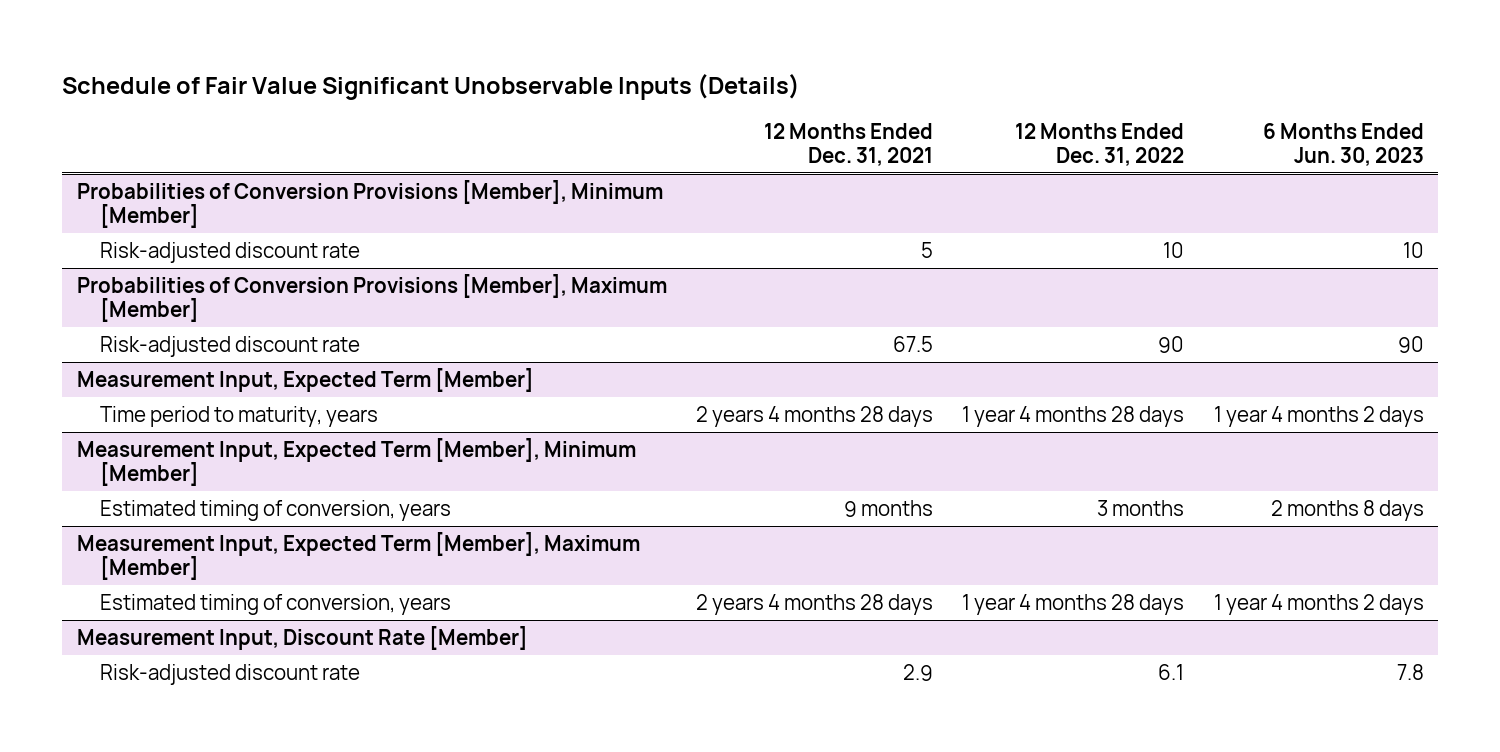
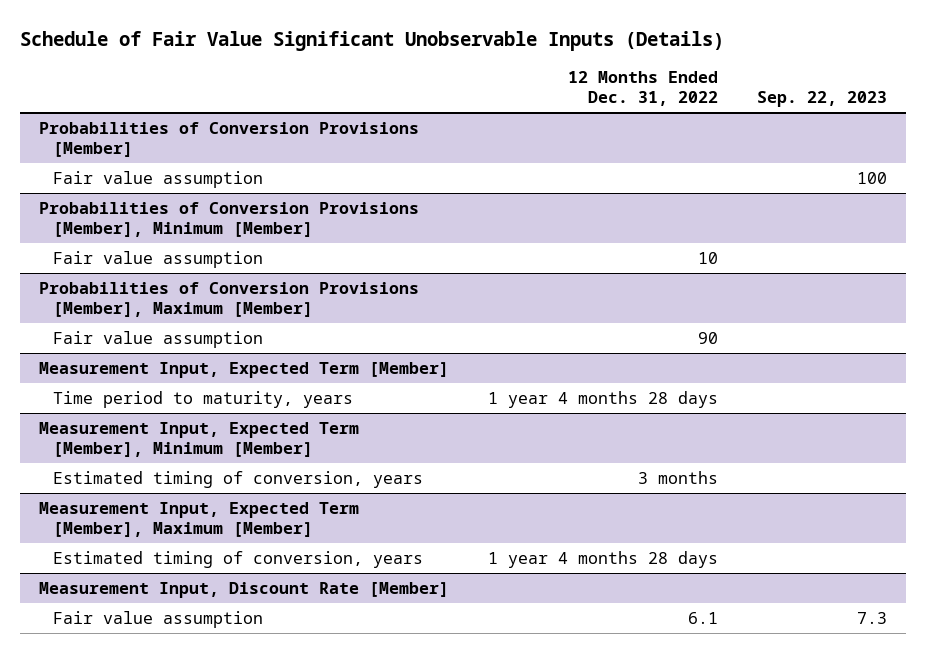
[763,122,933,166] 12 Months Ended Dec. 31, 2021 -> none
[1262,122,1424,166] 6 Months Ended Jun. 30, 2023 -> none
none -> [756,91,887,108] Sep. 22, 2023
none -> [39,121,420,158] Probabilities of Conversion Provisions [Member]
none -> [52,170,263,188] Fair value assumption
[99,241,360,263] Risk-adjusted discount rate -> [52,250,263,268] Fair value assumption
[99,335,360,357] Risk-adjusted discount rate -> [52,330,263,348] Fair value assumption
[99,663,360,685] Risk-adjusted discount rate -> [52,610,263,628] Fair value assumption

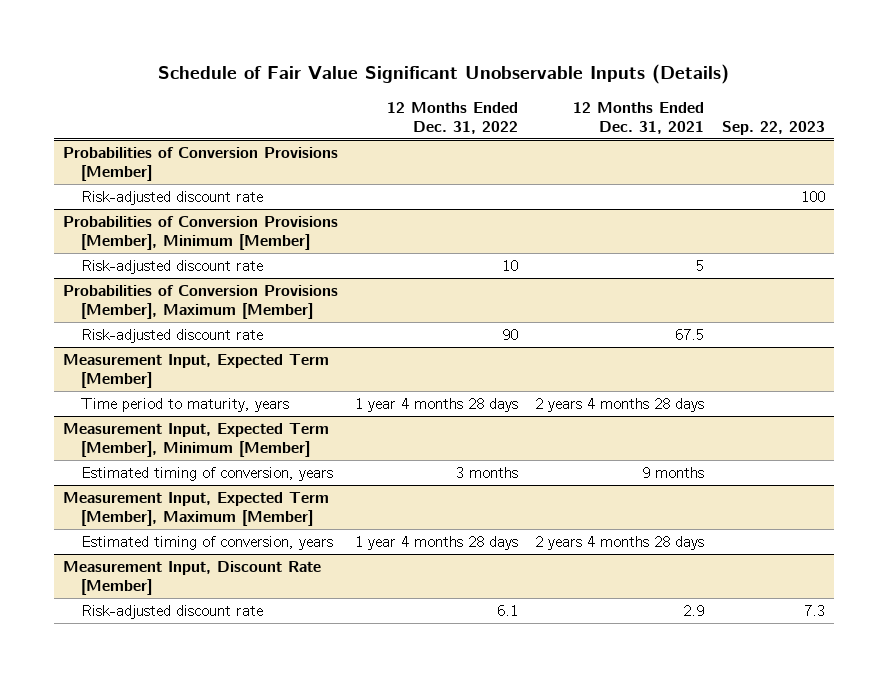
none -> [573,101,705,134] 12 Months Ended Dec. 31, 2021
[52,170,263,188] Fair value assumption -> [80,191,263,206] Risk-adjusted discount rate
[52,250,263,268] Fair value assumption -> [80,260,263,275] Risk-adjusted discount rate
[52,330,263,348] Fair value assumption -> [80,329,263,344] Risk-adjusted discount rate
[52,610,263,628] Fair value assumption -> [80,605,263,620] Risk-adjusted discount rate

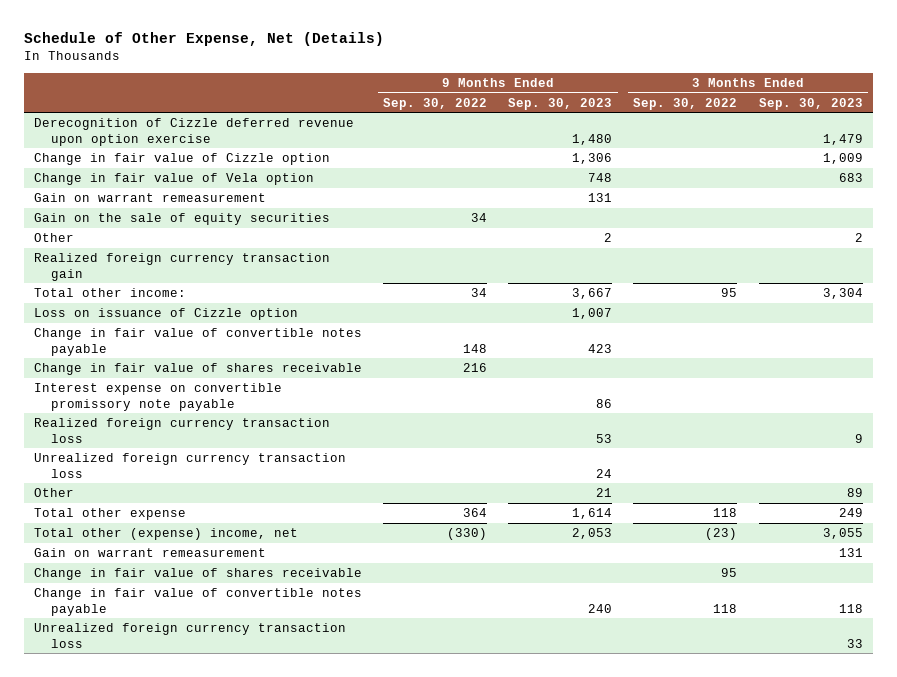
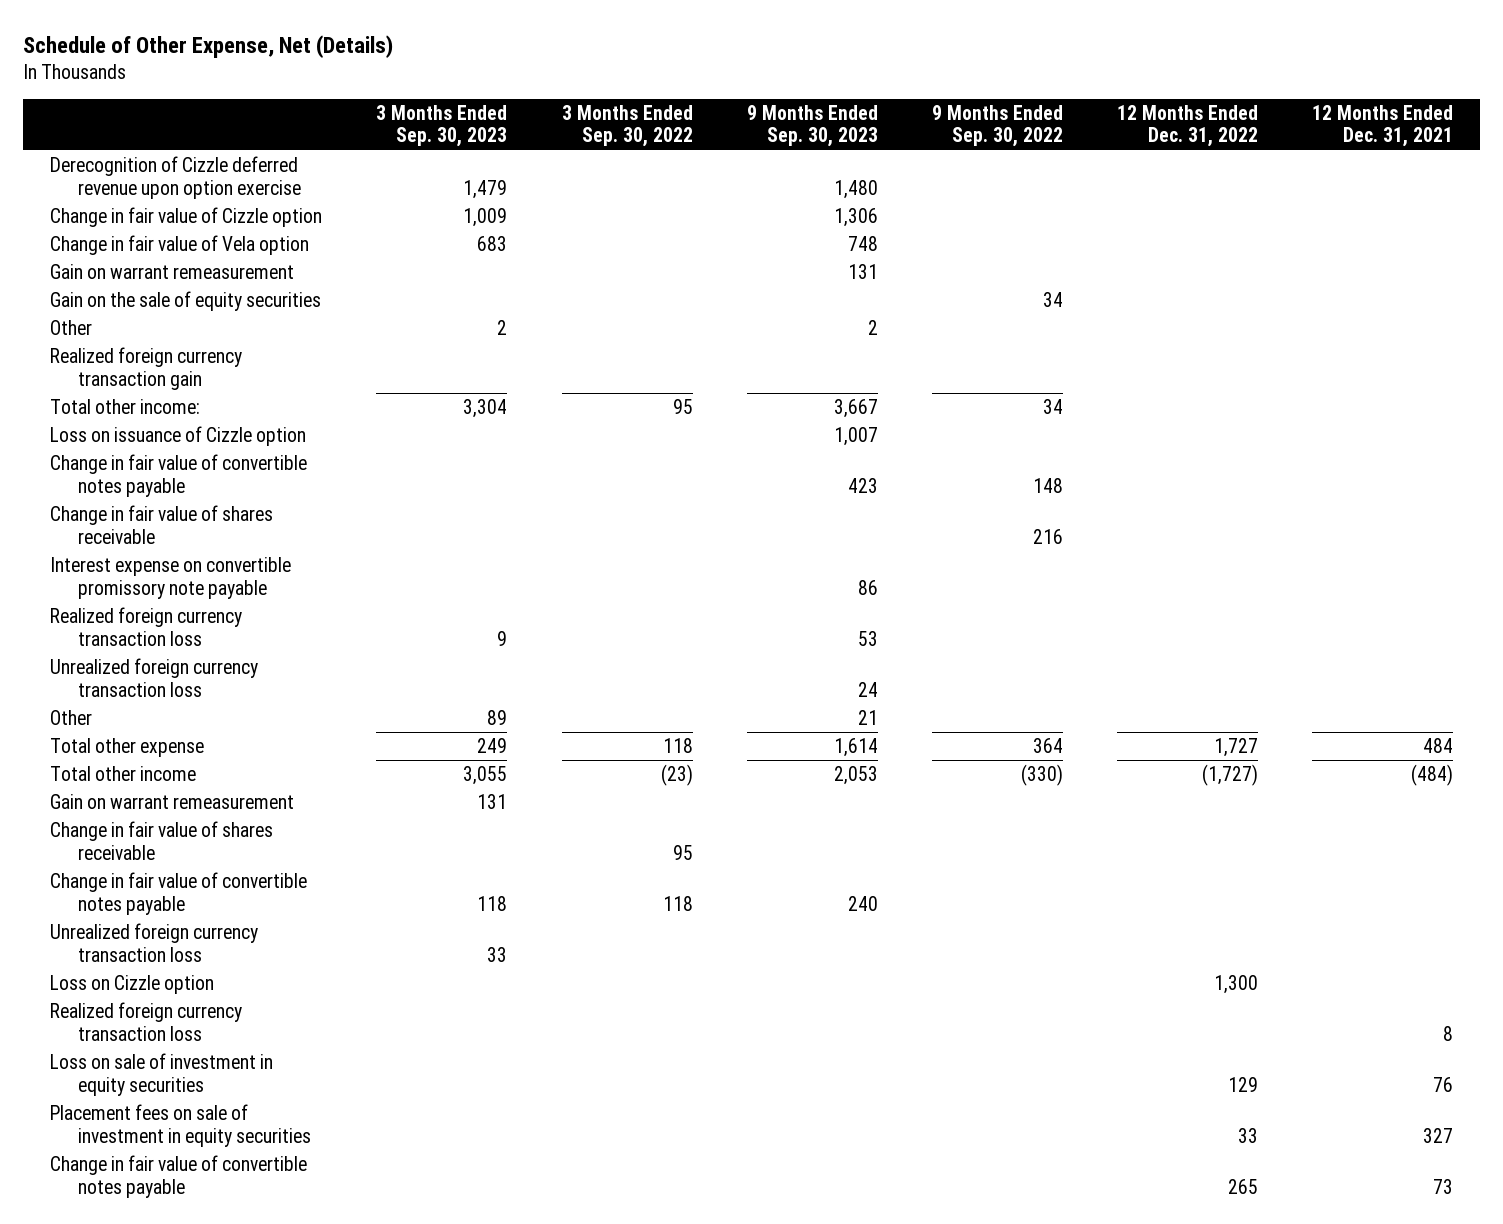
none -> [1117,104,1259,148] 12 Months Ended Dec. 31, 2022
none -> [1312,104,1454,148] 12 Months Ended Dec. 31, 2021
[34,527,299,540] Total other (expense) income, net -> [50,766,197,782] Total other income
none -> [50,975,215,995] Loss on Cizzle option
none -> [50,1002,243,1041] Realized foreign currency transaction loss
none -> [50,1053,274,1096] Loss on sale of investment in equity securities
none -> [50,1104,311,1147] Placement fees on sale of investment in equity securities
none -> [50,1155,308,1198] Change in fair value of convertible notes payable

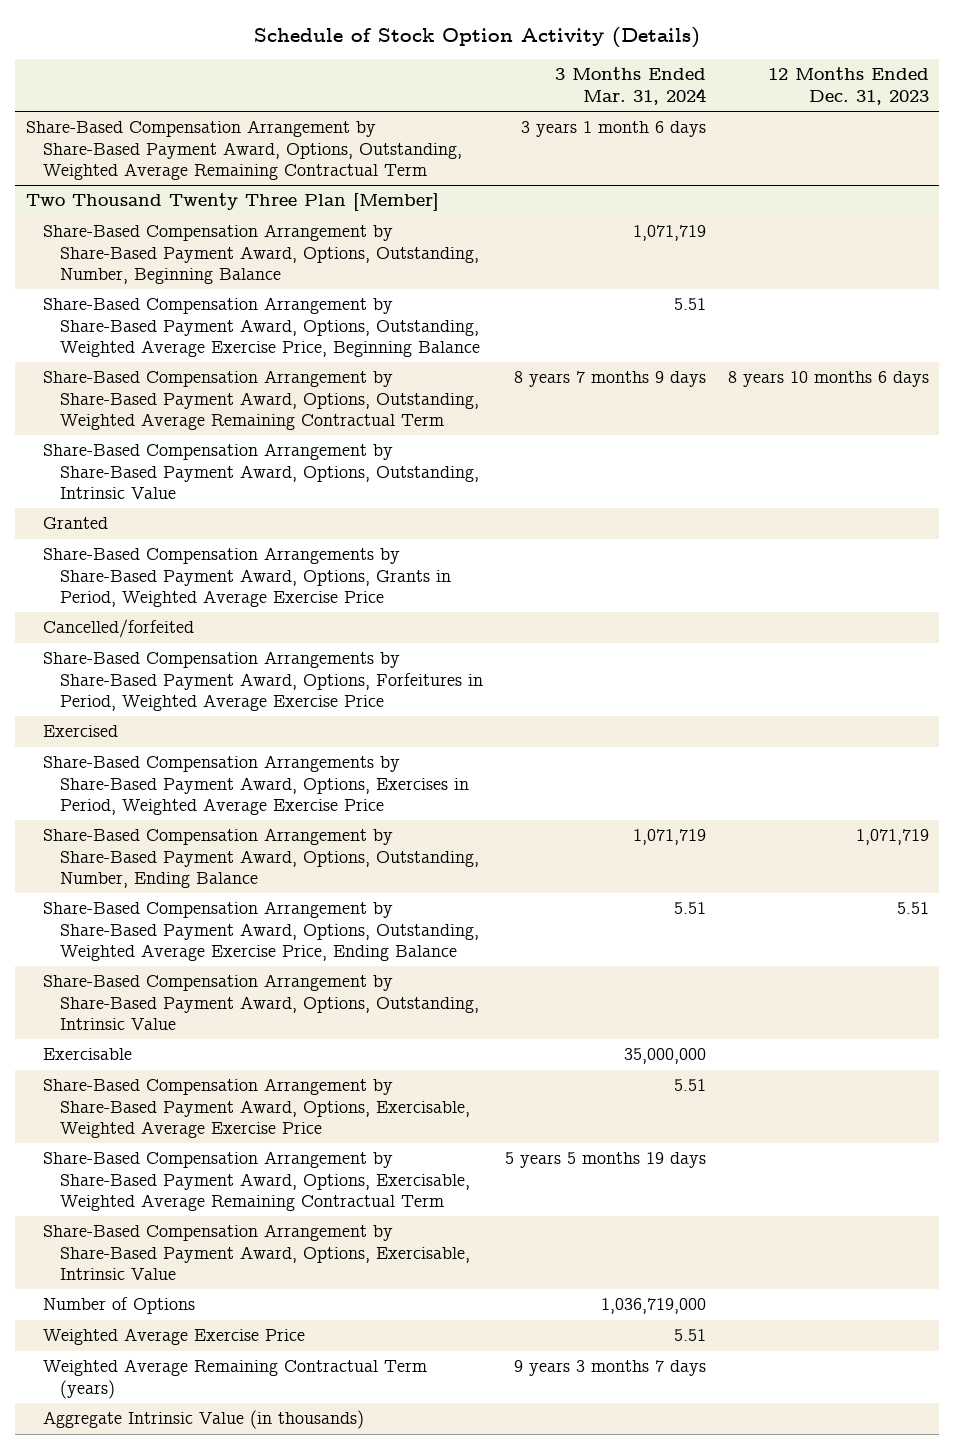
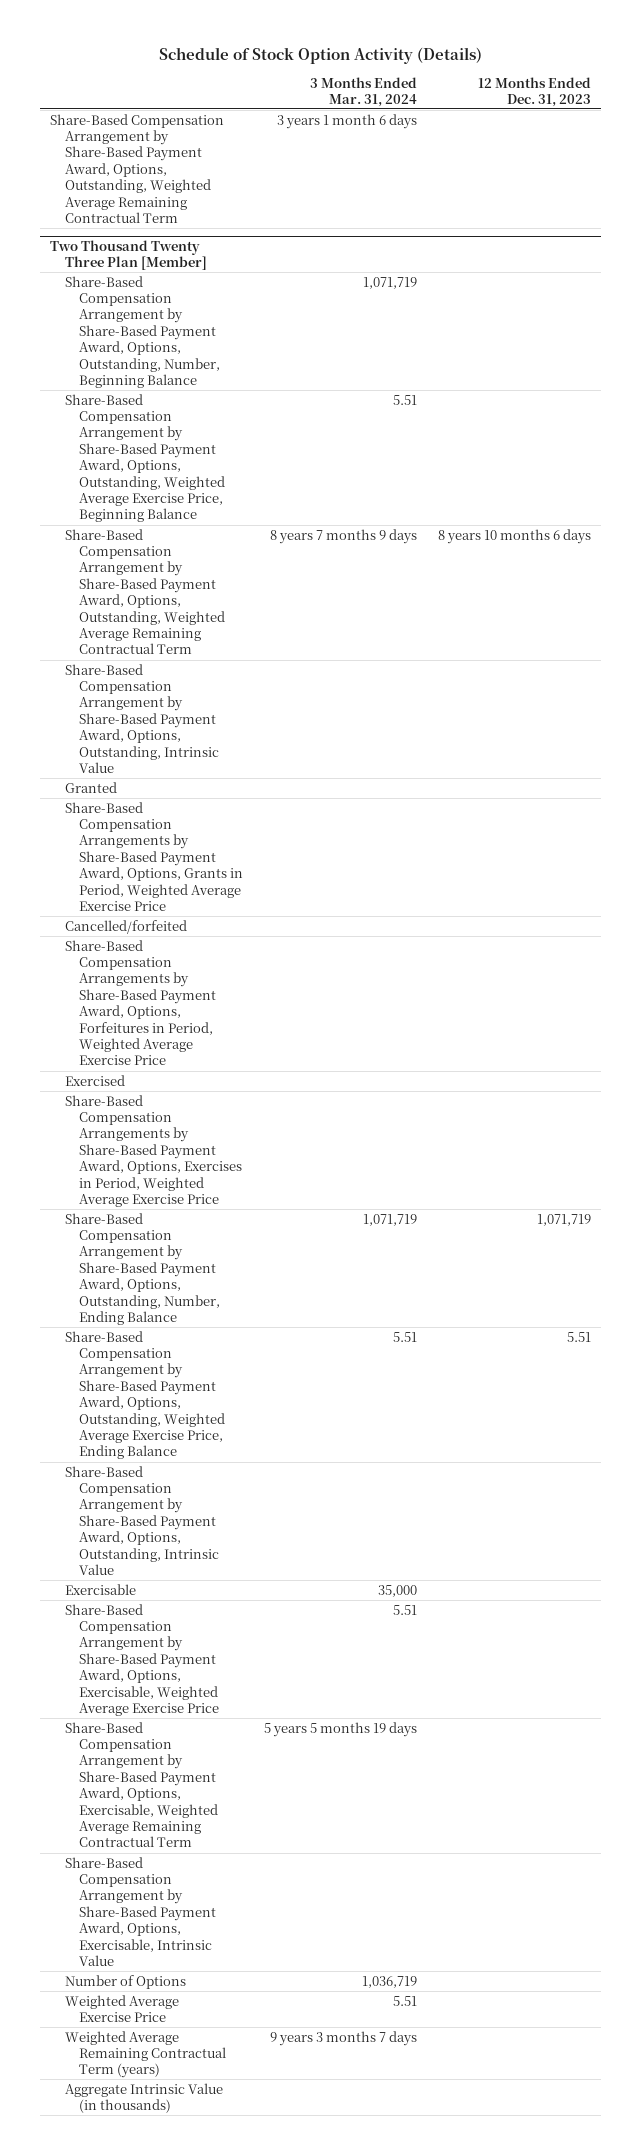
[623,1048,706,1065] 35,000,000 -> [378,1584,418,1597] 35,000
[600,1298,706,1315] 1,036,719,000 -> [362,1975,418,1988] 1,036,719

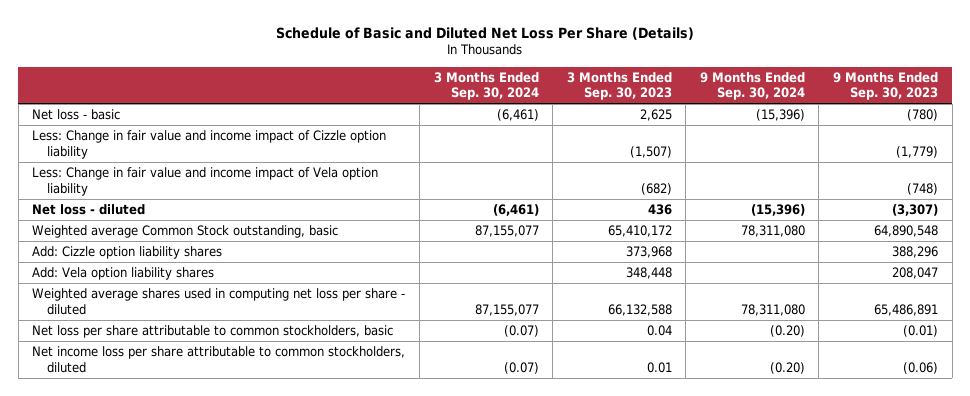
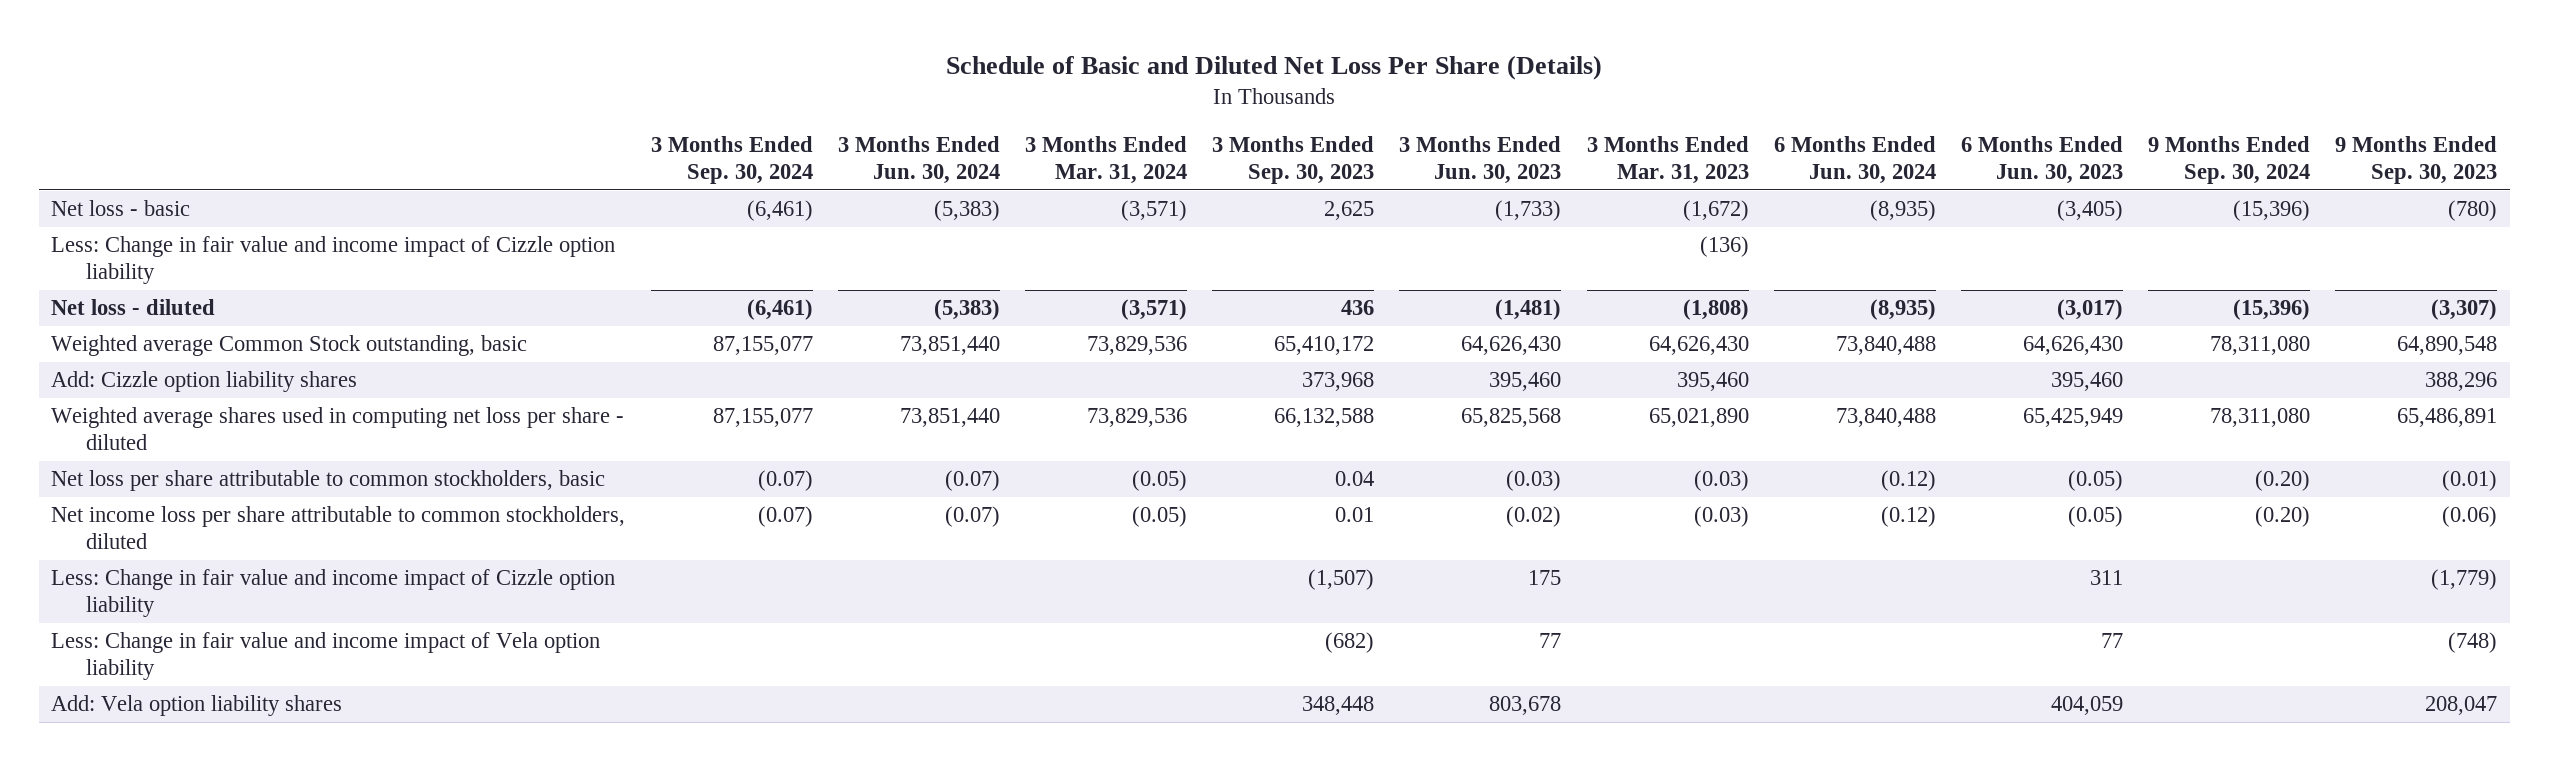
none -> [837,135,1000,185] 3 Months Ended Jun. 30, 2024
none -> [1025,135,1188,185] 3 Months Ended Mar. 31, 2024
none -> [1399,135,1562,185] 3 Months Ended Jun. 30, 2023
none -> [1586,135,1749,185] 3 Months Ended Mar. 31, 2023
none -> [1773,135,1936,185] 6 Months Ended Jun. 30, 2024
none -> [1961,135,2124,185] 6 Months Ended Jun. 30, 2023
none -> [51,236,616,285] Less: Change in fair value and income impact of Cizzle option liability
[32,130,387,159] Less: Change in fair value and income impact of Cizzle option liability -> [51,569,616,618] Less: Change in fair value and income impact of Cizzle option liability
[32,167,379,196] Less: Change in fair value and income impact of Vela option liability -> [51,632,601,681] Less: Change in fair value and income impact of Vela option liability
[32,267,215,281] Add: Vela option liability shares -> [51,695,343,717] Add: Vela option liability shares

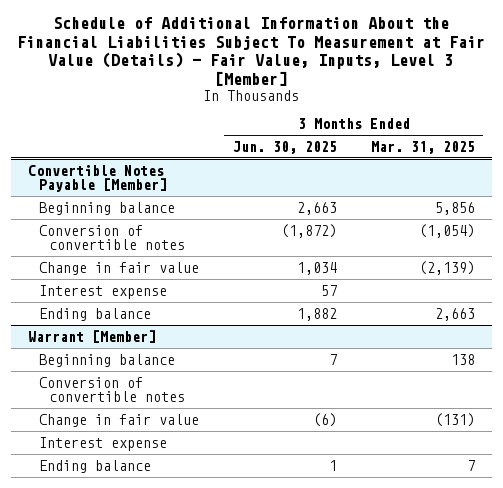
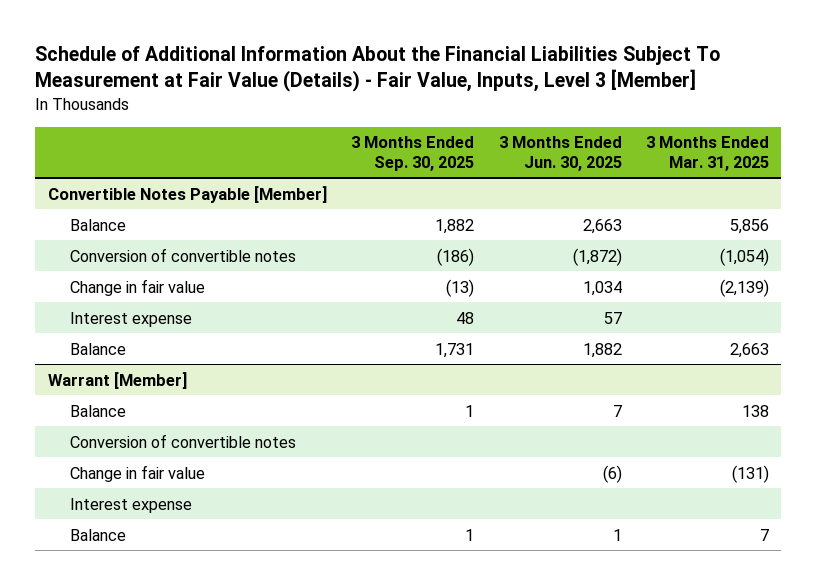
none -> [351,136,475,171] 3 Months Ended Sep. 30, 2025
[38,201,175,215] Beginning balance -> [70,218,127,231] Balance
[38,307,151,321] Ending balance -> [70,342,127,355] Balance
[38,353,175,367] Beginning balance -> [70,404,127,417] Balance
[38,459,151,473] Ending balance -> [70,528,127,541] Balance

